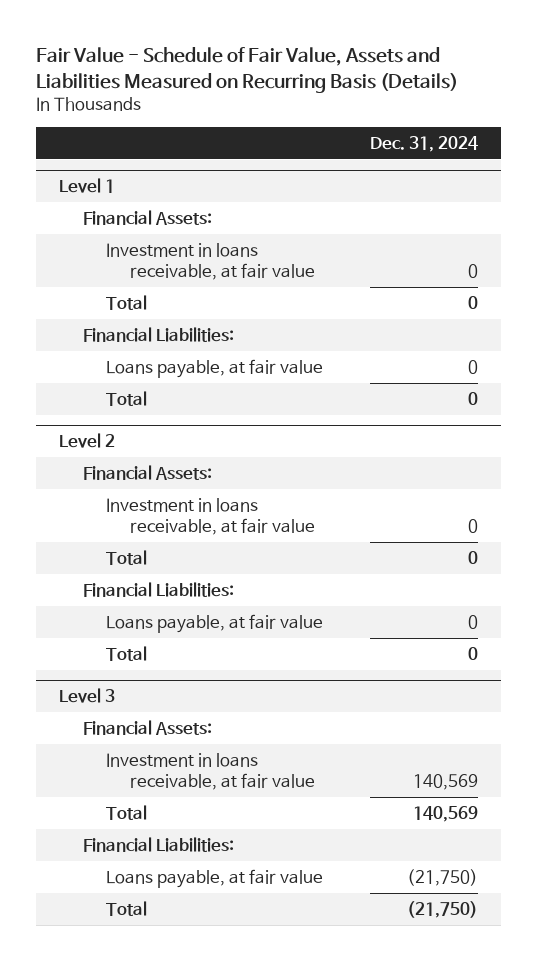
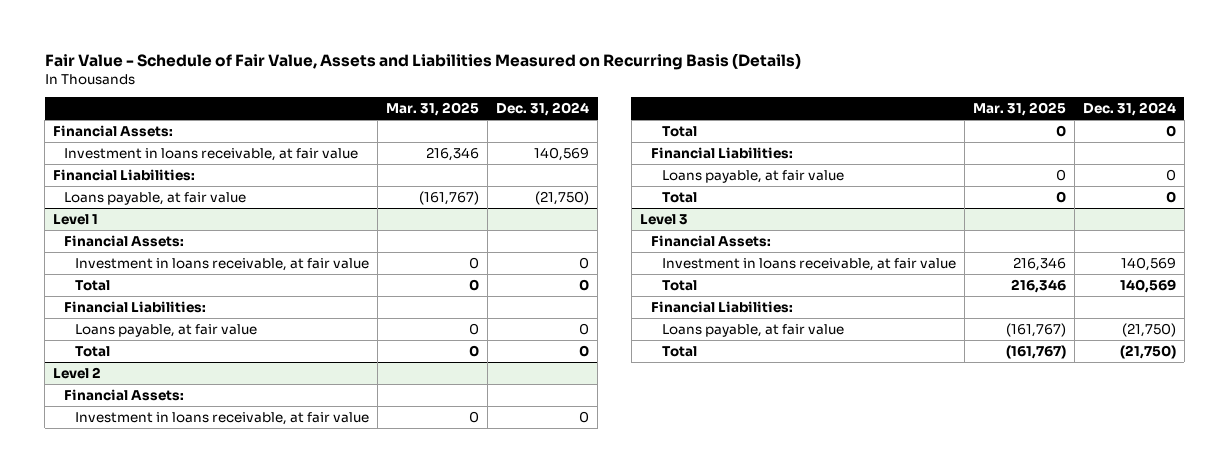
none -> [386,102,480,117] Mar. 31, 2025
none -> [53,124,174,137] Financial Assets:
none -> [64,147,359,161] Investment in loans receivable, at fair value
none -> [53,168,196,181] Financial Liabilities:
none -> [64,191,247,205] Loans payable, at fair value

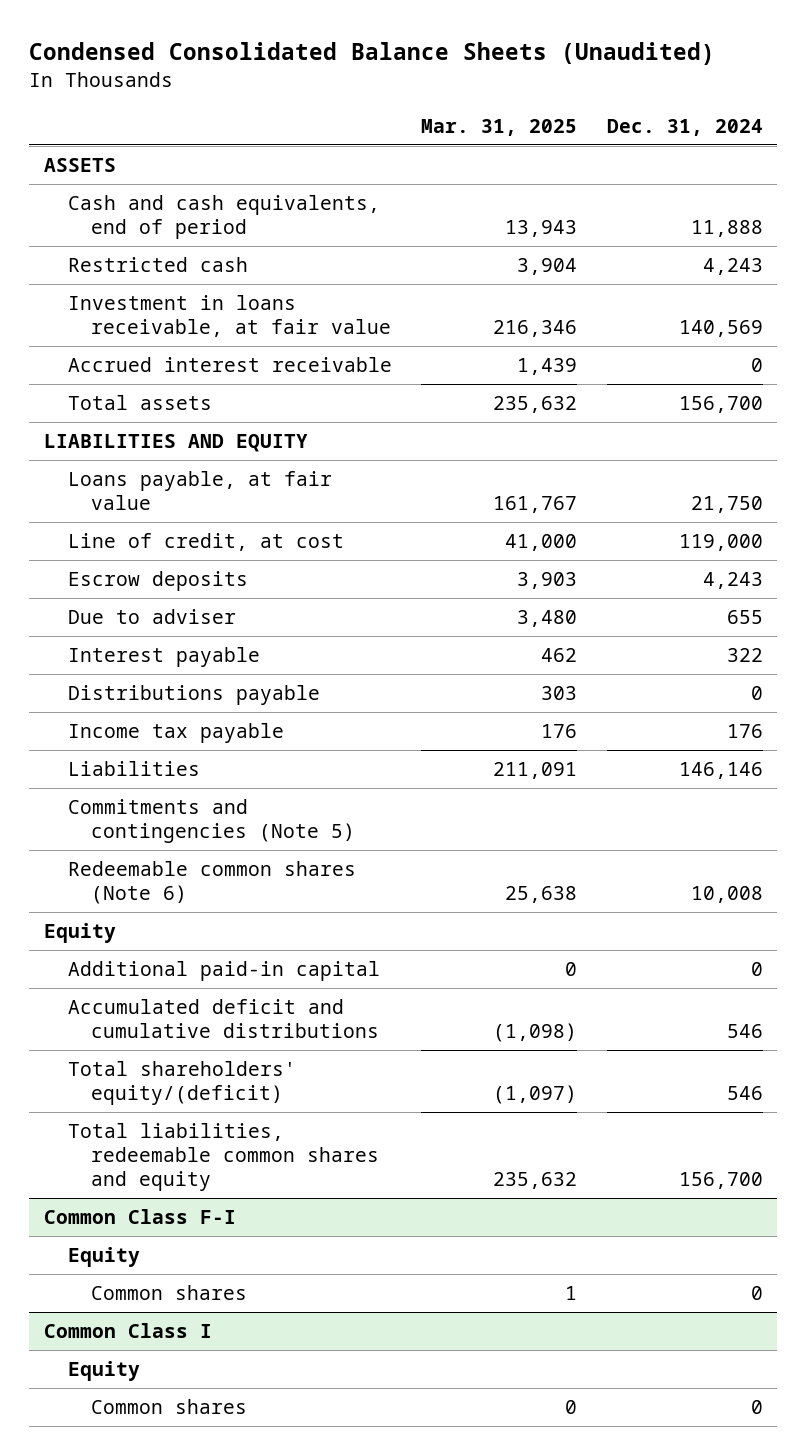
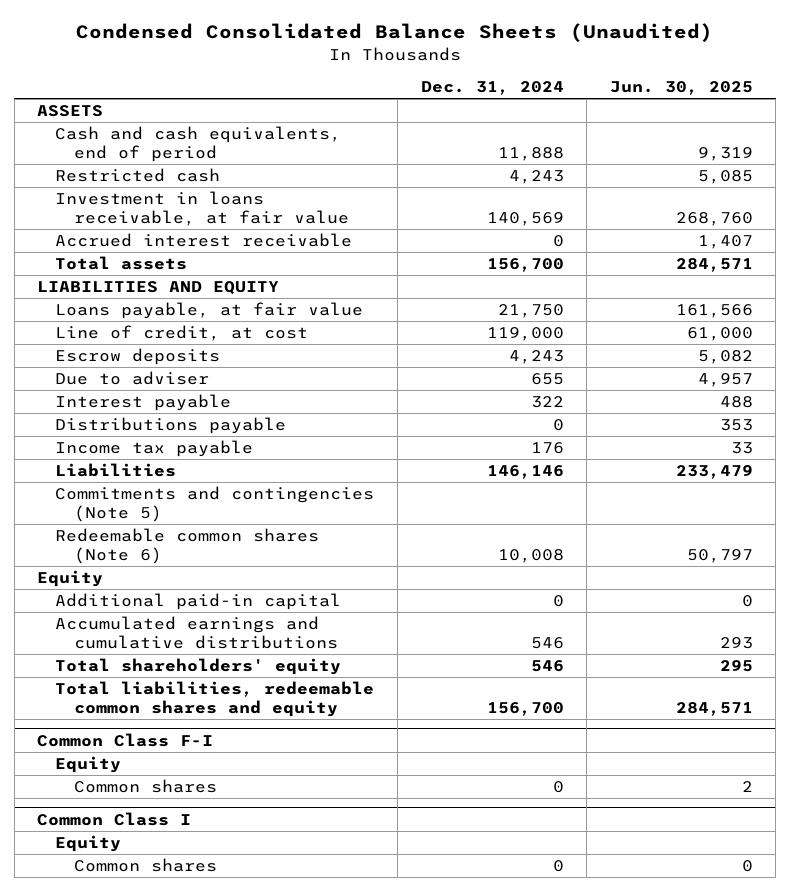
[421,118,578,136] Mar. 31, 2025 -> none
none -> [609,81,753,96] Jun. 30, 2025
[67,999,379,1039] Accumulated deficit and cumulative distributions -> [55,616,338,650] Accumulated earnings and cumulative distributions
[67,1061,296,1106] Total shareholders' equity/(deficit) -> [55,658,342,676] Total shareholders' equity

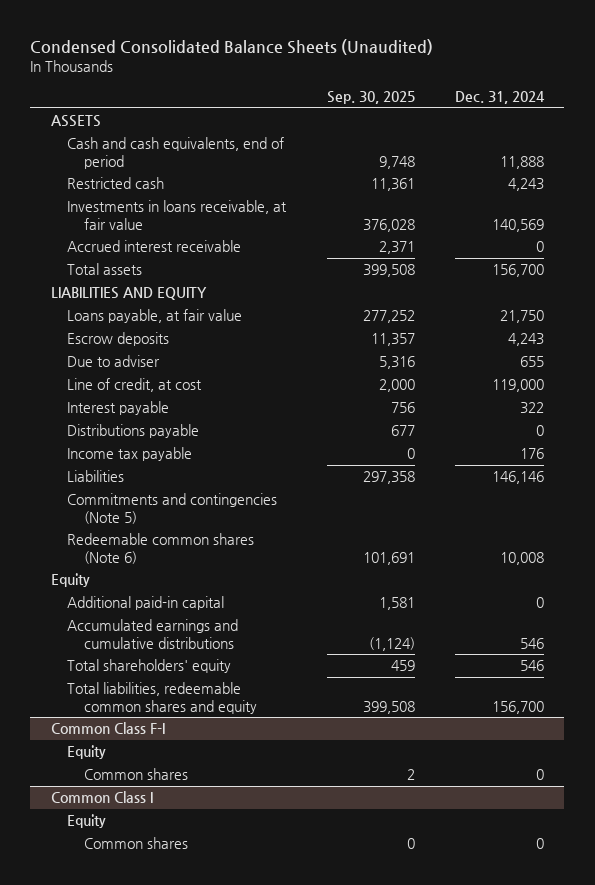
[609,81,753,96] Jun. 30, 2025 -> none
none -> [326,91,415,105] Sep. 30, 2025
[55,191,349,227] Investment in loans receivable, at fair value -> [67,200,288,230] Investments in loans receivable, at fair value
[55,325,309,342] Line of credit, at cost -> [67,378,203,393] Line of credit, at cost

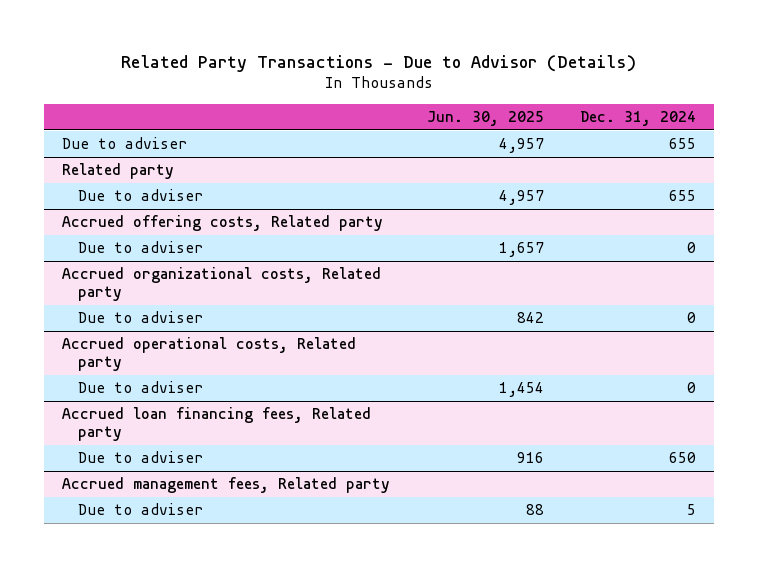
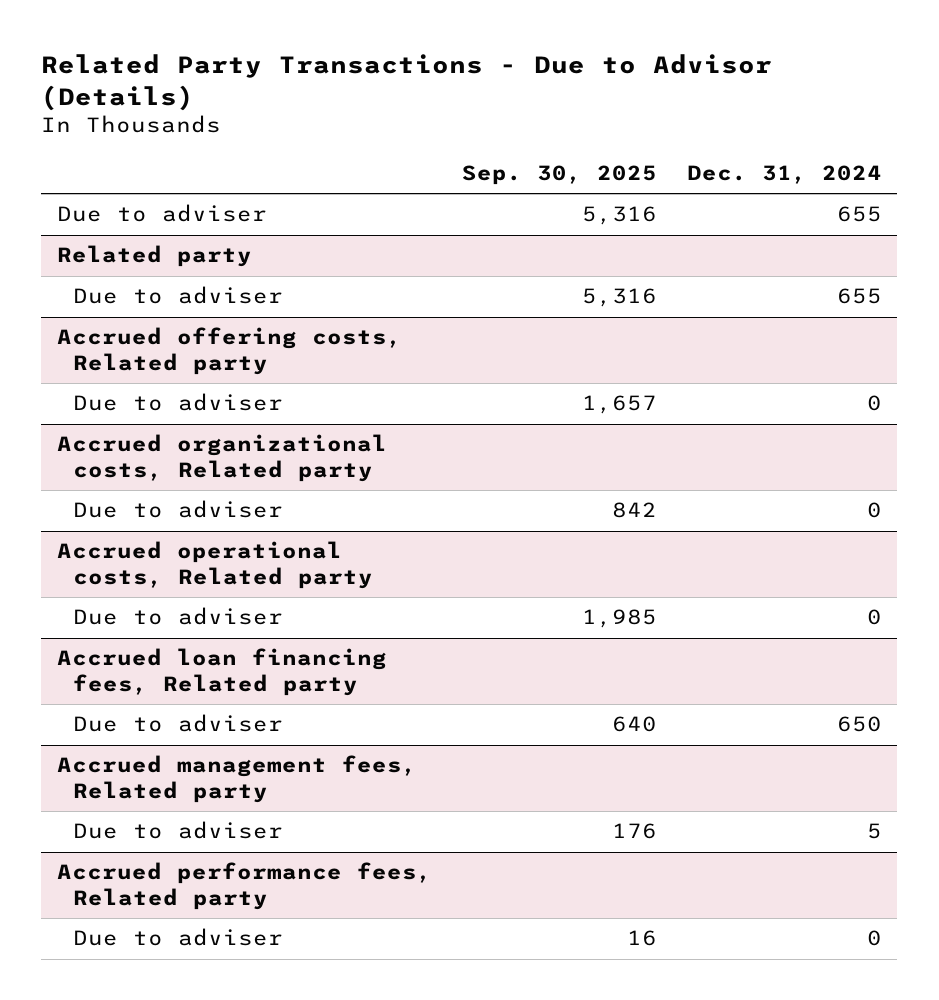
[426,110,544,126] Jun. 30, 2025 -> none
none -> [461,165,657,186] Sep. 30, 2025
none -> [56,862,432,910] Accrued performance fees, Related party
none -> [72,928,283,947] Due to adviser

